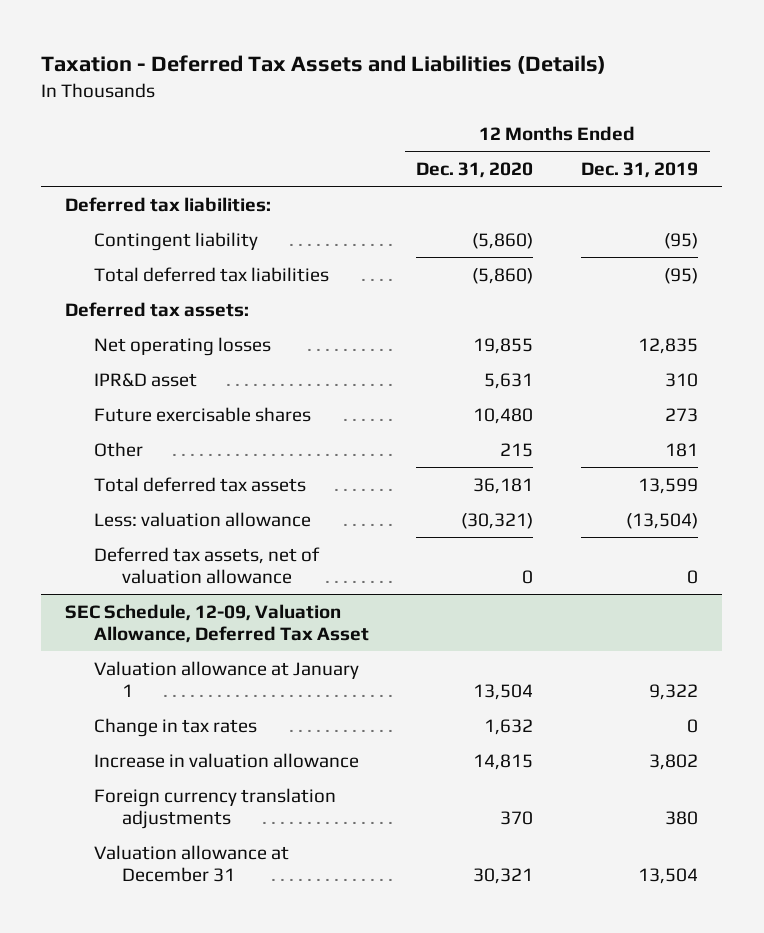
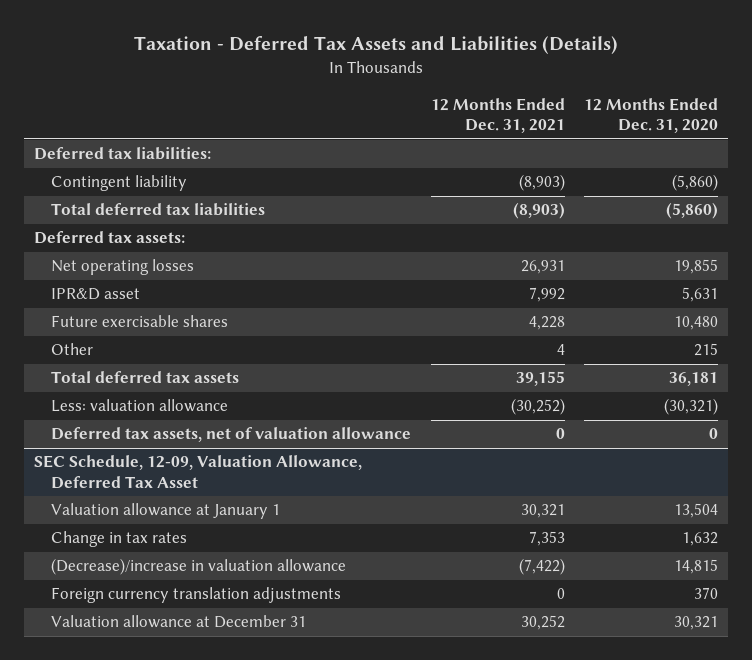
[581,161,699,178] Dec. 31, 2019 -> none
none -> [430,97,565,134] 12 Months Ended Dec. 31, 2021
[93,752,359,768] Increase in valuation allowance -> [51,558,347,576] (Decrease)/increase in valuation allowance

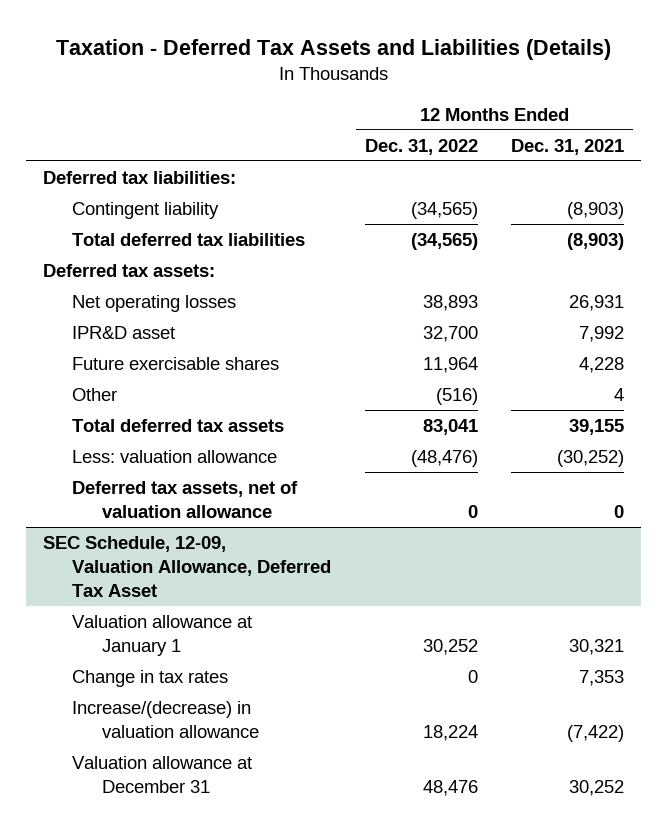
[584,97,719,134] 12 Months Ended Dec. 31, 2020 -> none
none -> [364,138,478,155] Dec. 31, 2022
[51,587,342,604] Foreign currency translation adjustments -> none
[51,558,347,576] (Decrease)/increase in valuation allowance -> [72,700,259,739] Increase/(decrease) in valuation allowance

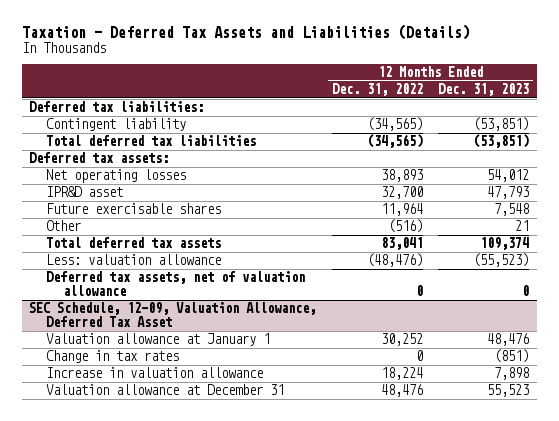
[511,138,625,155] Dec. 31, 2021 -> none
none -> [438,83,530,97] Dec. 31, 2023
[72,700,259,739] Increase/(decrease) in valuation allowance -> [46,367,264,379] Increase in valuation allowance

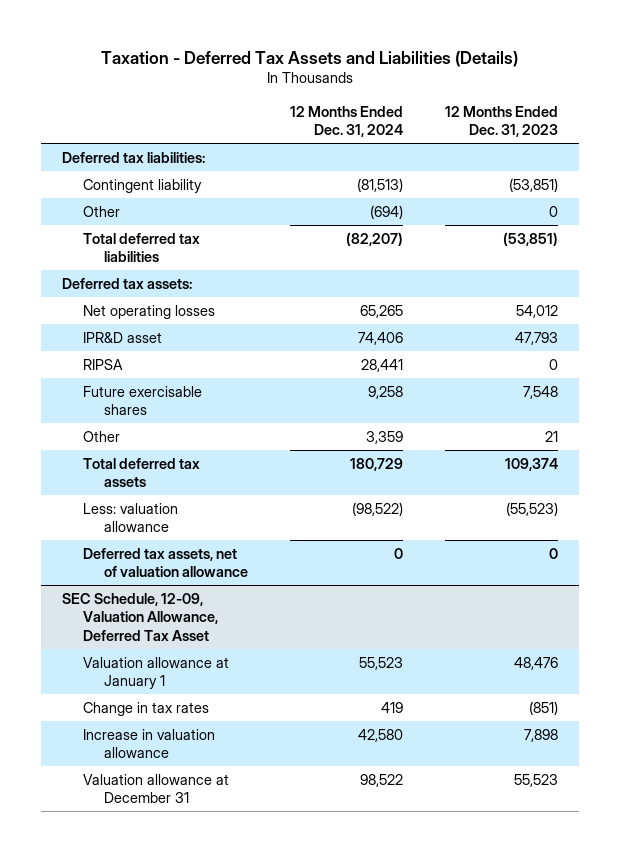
[331,83,423,97] Dec. 31, 2022 -> none
none -> [289,106,403,138] 12 Months Ended Dec. 31, 2024
none -> [82,205,120,217] Other
none -> [82,358,123,370] RIPSA

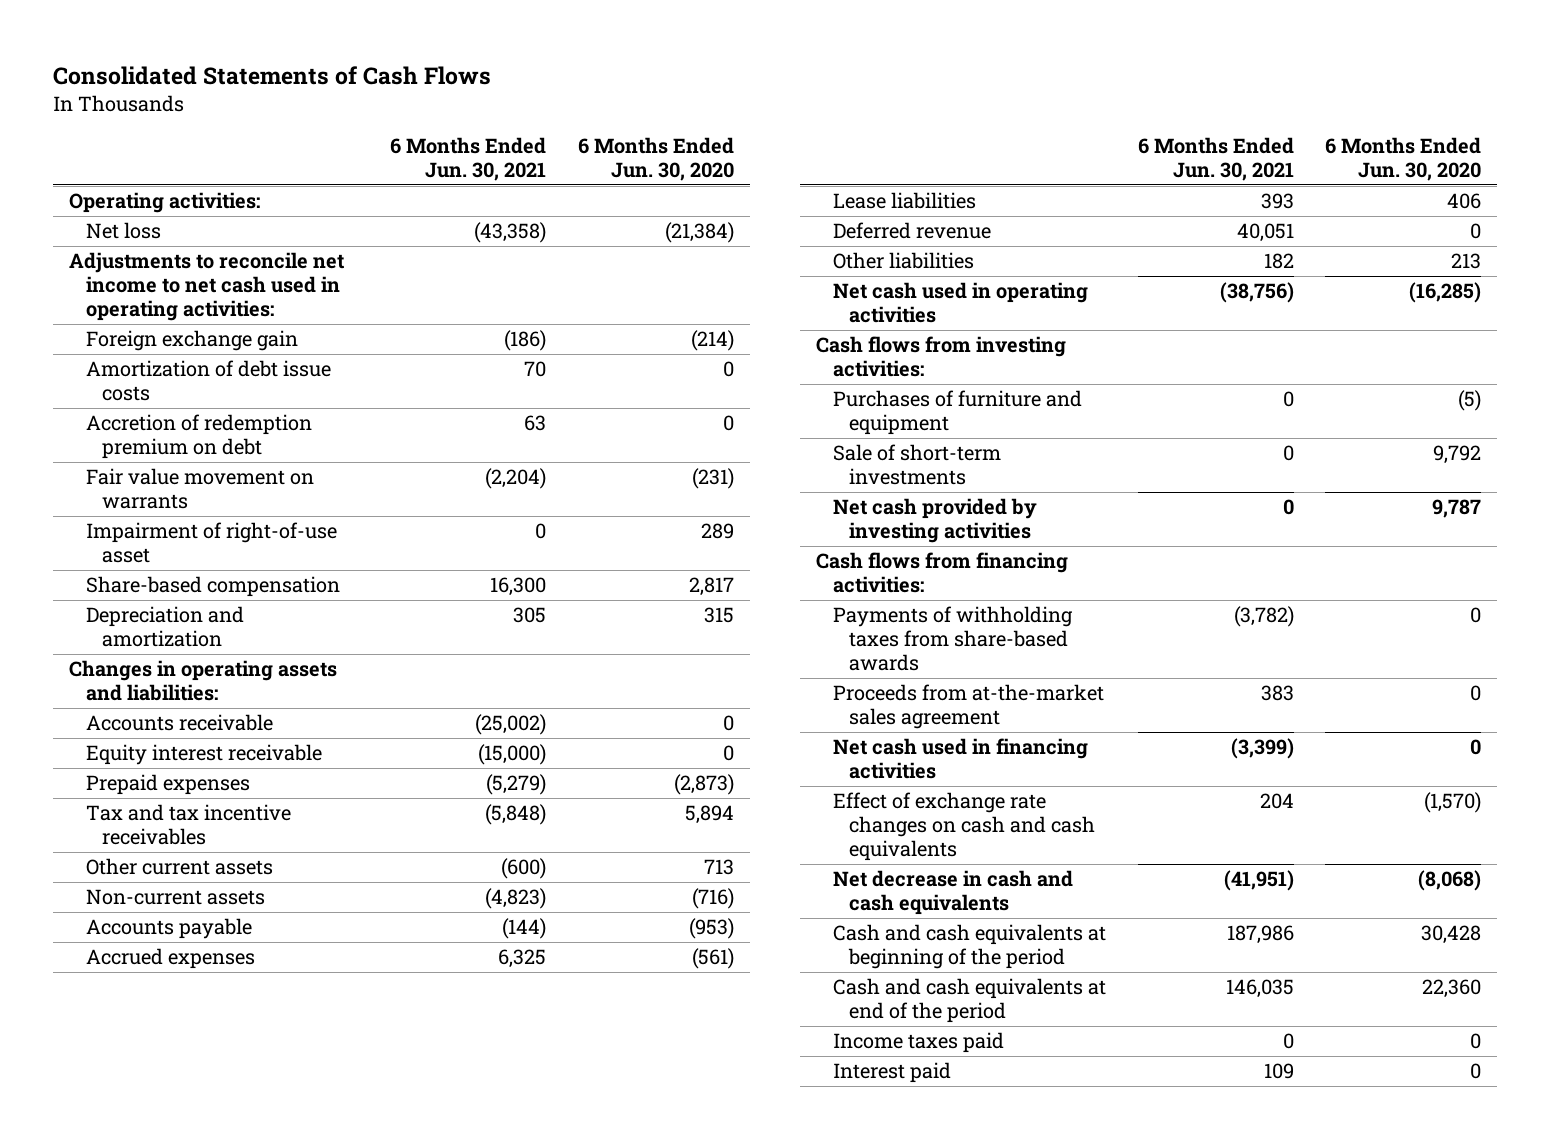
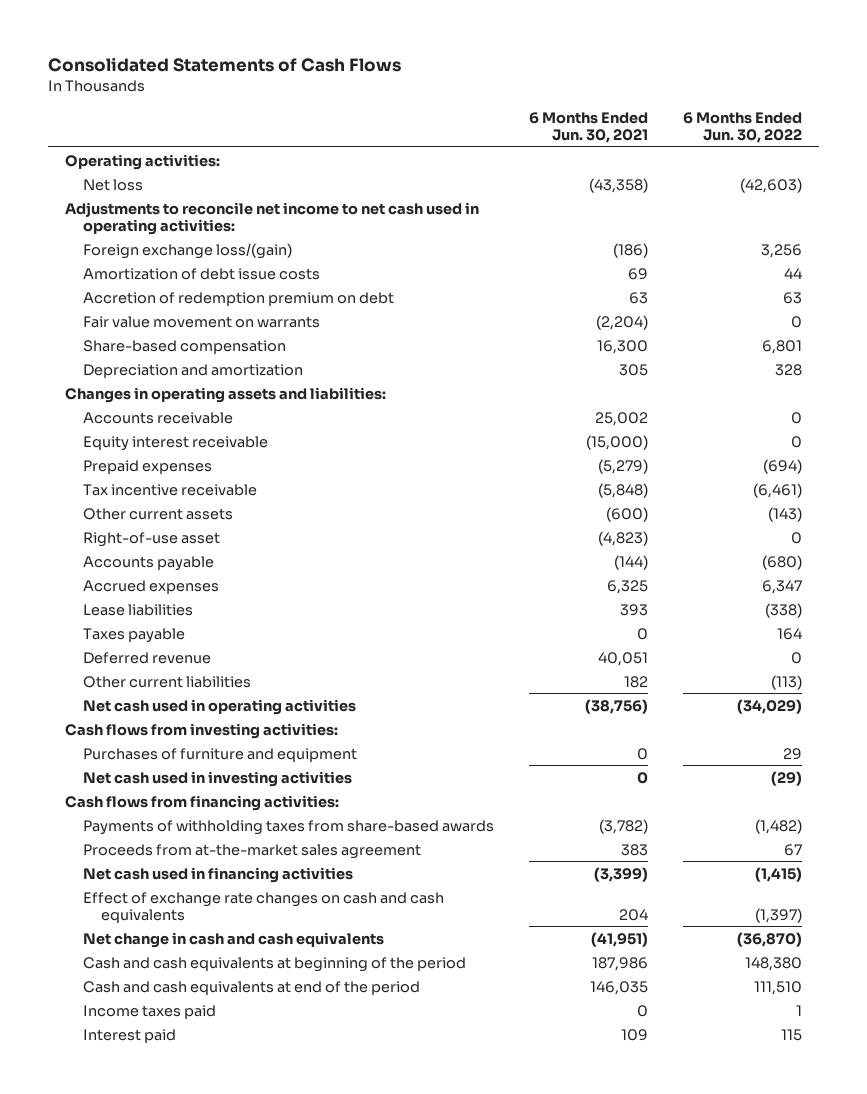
[578,137,735,182] 6 Months Ended Jun. 30, 2020 -> none
none -> [682,112,802,144] 6 Months Ended Jun. 30, 2022
[85,330,298,352] Foreign exchange gain -> [83,242,293,259] Foreign exchange loss/(gain)
[524,361,547,378] 70 -> [628,267,649,280] 69
[85,522,337,564] Impairment of right-of-use asset -> none
[475,714,547,736] (25,002) -> [595,411,649,426] 25,002
[85,804,291,846] Tax and tax incentive receivables -> [83,483,258,496] Tax incentive receivable
[85,889,265,906] Non-current assets -> [83,531,221,547] Right-of-use asset
none -> [83,627,186,643] Taxes payable
[832,252,974,270] Other liabilities -> [83,675,252,688] Other current liabilities
[832,444,1001,486] Sale of short-term investments -> none
[832,498,1037,544] Net cash provided by investing activities -> [83,770,353,787] Net cash used in investing activities
[832,870,1073,916] Net decrease in cash and cash equivalents -> [83,931,385,948] Net change in cash and cash equivalents

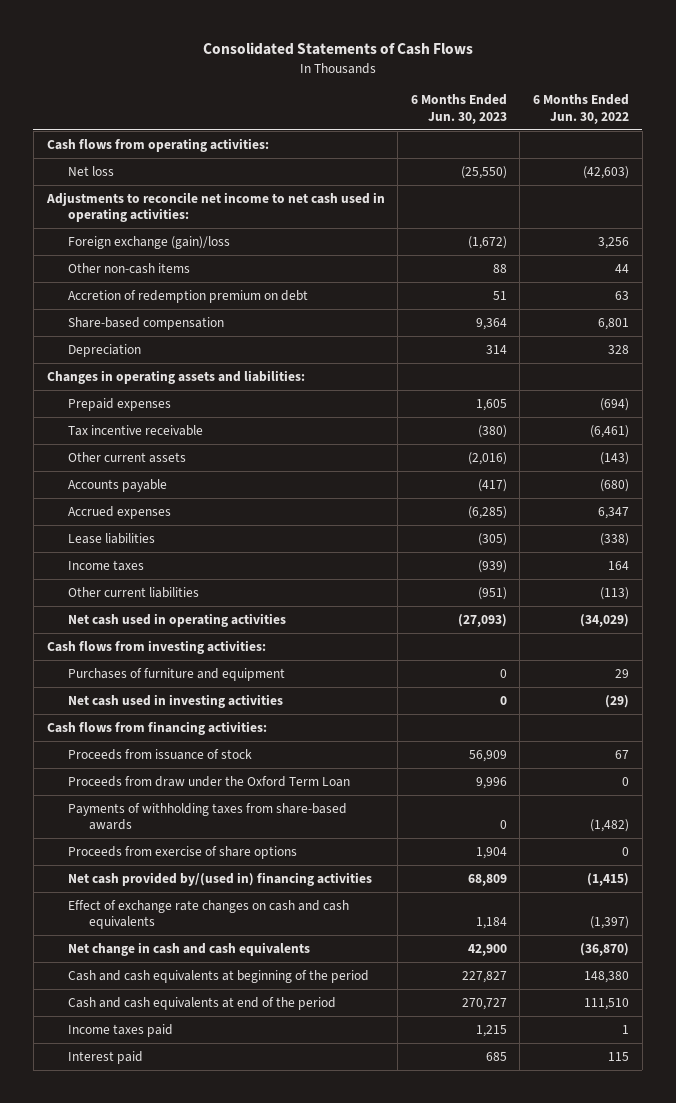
[529,112,649,144] 6 Months Ended Jun. 30, 2021 -> none
none -> [410,94,507,124] 6 Months Ended Jun. 30, 2023
[65,153,221,170] Operating activities: -> [46,137,269,152] Cash flows from operating activities:
[83,242,293,259] Foreign exchange loss/(gain) -> [67,235,230,249] Foreign exchange (gain)/loss
[83,267,321,280] Amortization of debt issue costs -> [67,262,190,274] Other non-cash items
[83,315,321,328] Fair value movement on warrants -> none
[83,363,304,378] Depreciation and amortization -> [67,343,141,357] Depreciation
[83,411,234,424] Accounts receivable -> none
[83,435,269,451] Equity interest receivable -> none
[83,531,221,547] Right-of-use asset -> none
[83,651,212,664] Deferred revenue -> none
[83,627,186,643] Taxes payable -> [67,559,144,571] Income taxes
none -> [67,748,252,760] Proceeds from issuance of stock
none -> [67,775,350,787] Proceeds from draw under the Oxford Term Loan
[83,843,422,859] Proceeds from at-the-market sales agreement -> none
none -> [67,845,297,859] Proceeds from exercise of share options
[83,866,354,883] Net cash used in financing activities -> [67,871,372,886] Net cash provided by/(used in) financing activities

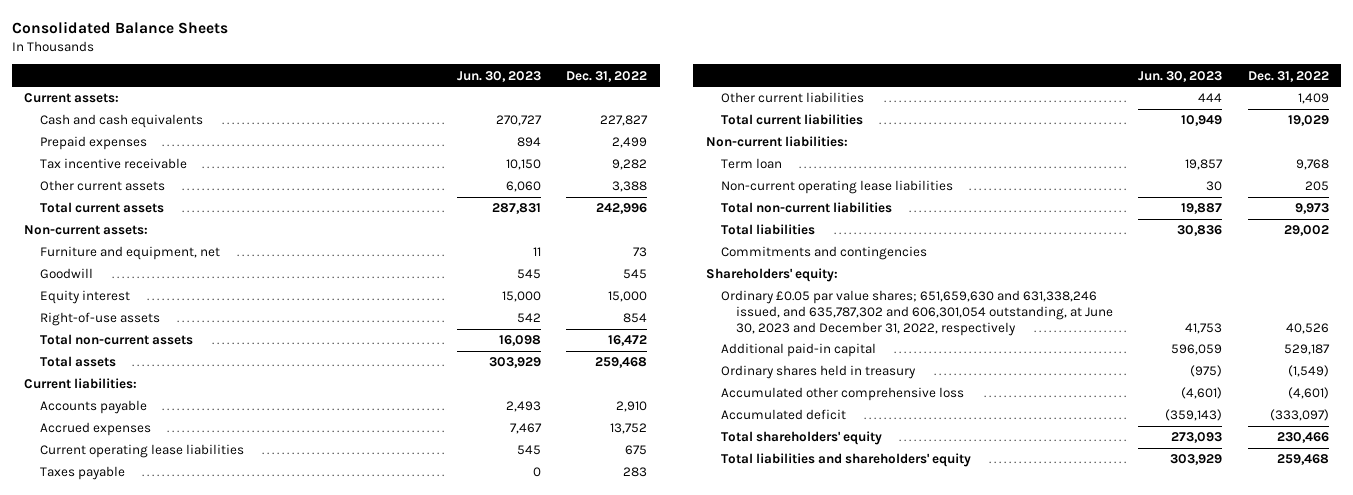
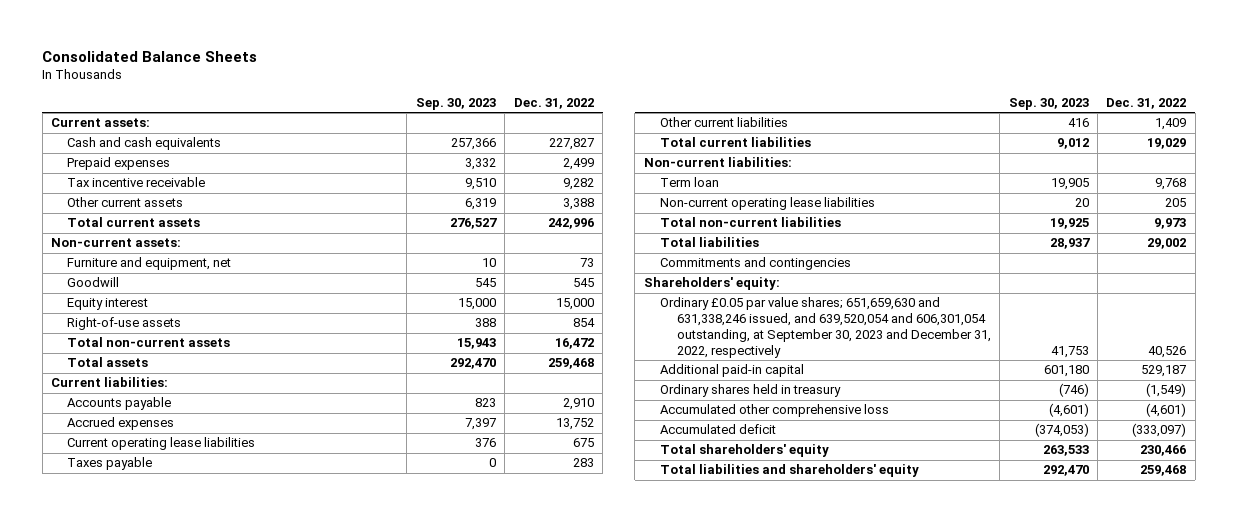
[457,70,542,82] Jun. 30, 2023 -> none
none -> [415,97,496,110] Sep. 30, 2023
[721,290,1114,336] Ordinary £0.05 par value shares; 651,659,630 and 631,338,246 issued, and 635,787,302 and 606,301,054 outstanding, at June 30, 2023 and December 31, 2022, respectively -> [660,297,991,358] Ordinary £0.05 par value shares; 651,659,630 and 631,338,246 issued, and 639,520,054 and 606,301,054 outstanding, at September 30, 2023 and December 31, 2022, respectively

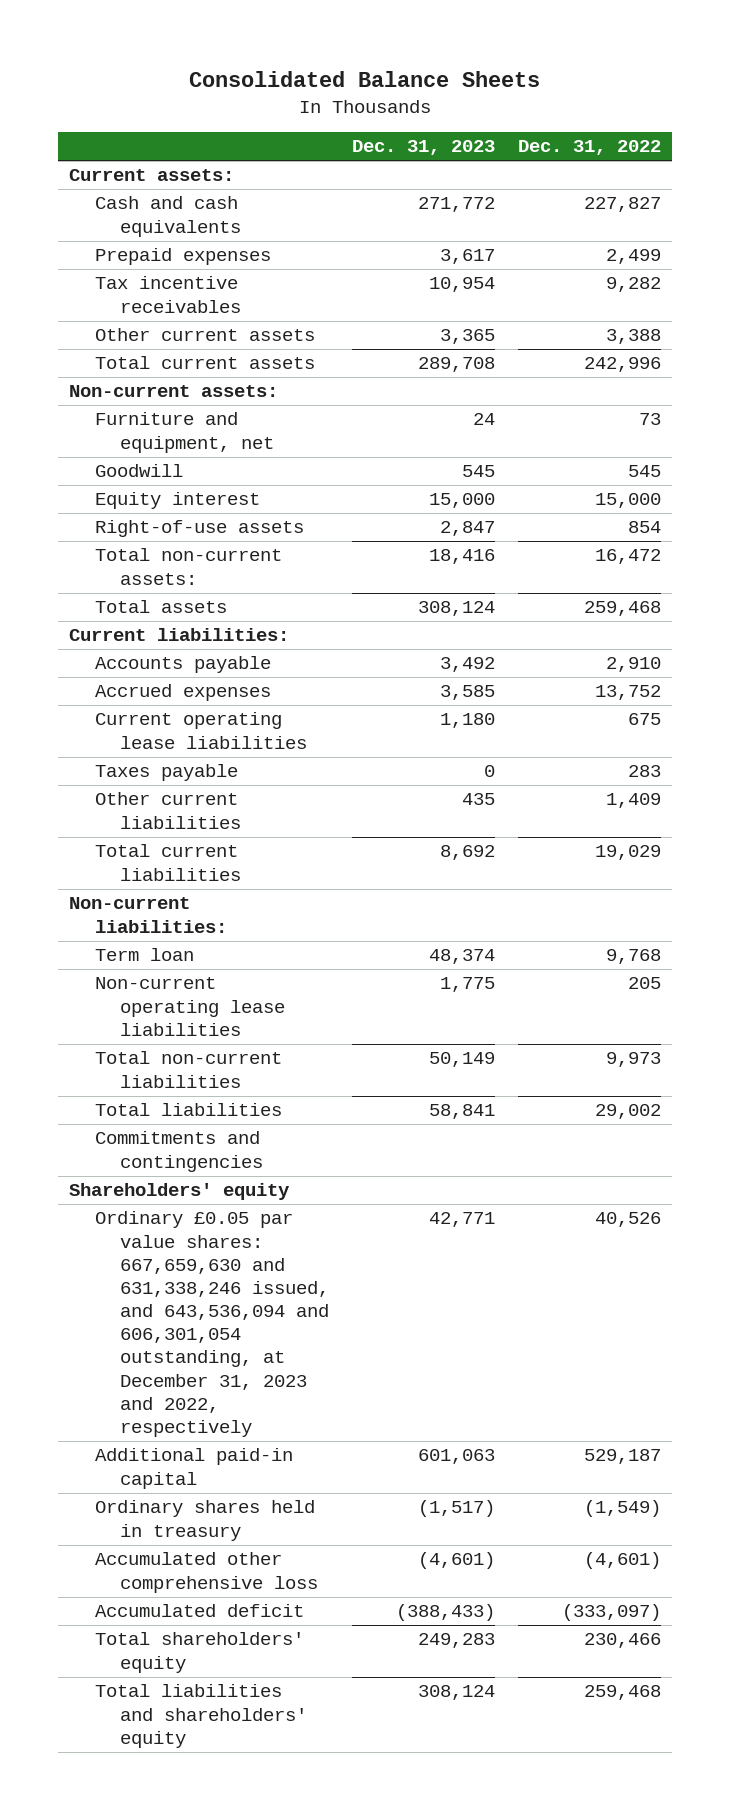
[415,97,496,110] Sep. 30, 2023 -> none
none -> [351,140,495,156] Dec. 31, 2023
[67,177,206,188] Tax incentive receivable -> [94,276,242,313] Tax incentive receivables
[67,337,231,348] Total non-current assets -> [94,548,282,585] Total non-current assets:
[643,277,780,291] Shareholders' equity: -> [69,1183,291,1201] Shareholders' equity
[660,297,991,358] Ordinary £0.05 par value shares; 651,659,630 and 631,338,246 issued, and 639,520,054 and 606,301,054 outstanding, at September 30, 2023 and December 31, 2022, respectively -> [94,1211,330,1437] Ordinary £0.05 par value shares: 667,659,630 and 631,338,246 issued, and 643,536,094 and 606,301,054 outstanding, at December 31, 2023 and 2022, respectively

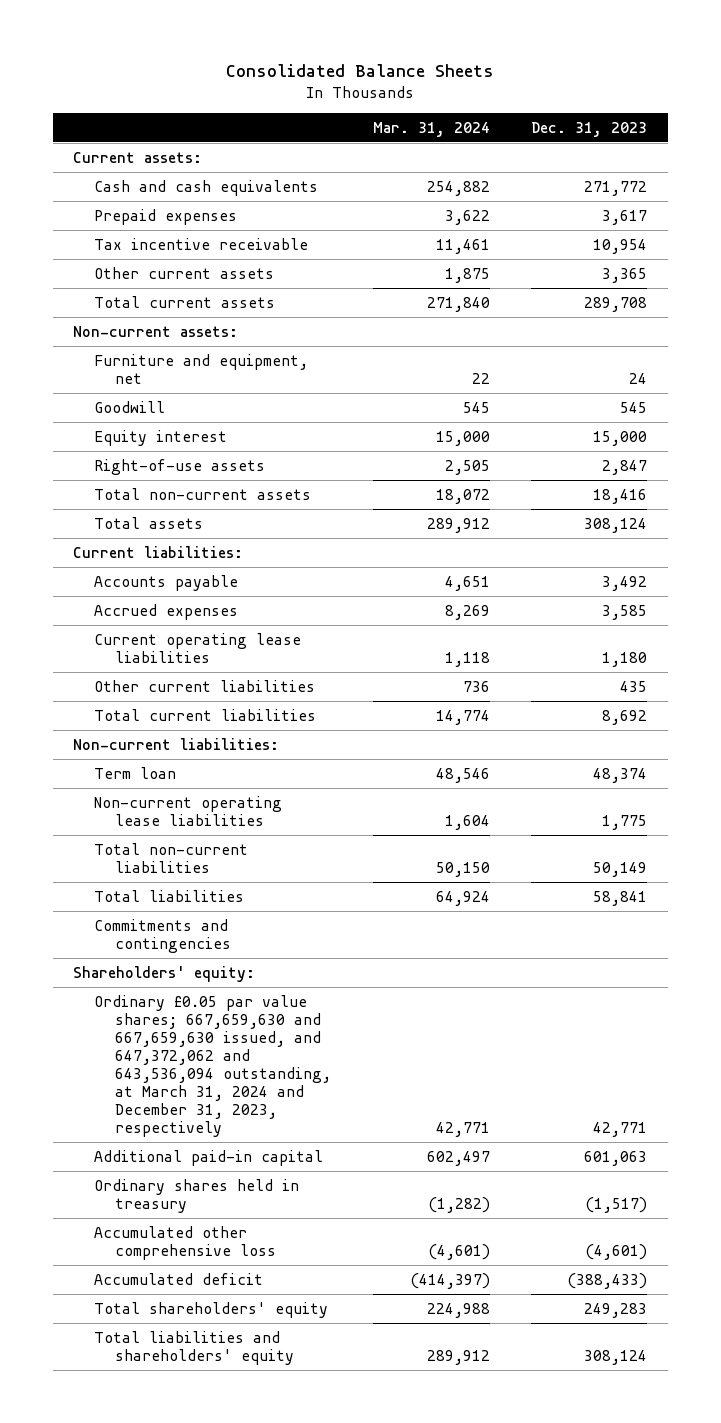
[517,140,661,156] Dec. 31, 2022 -> none
none -> [372,121,490,137] Mar. 31, 2024
[94,276,242,313] Tax incentive receivables -> [94,237,309,250] Tax incentive receivable
[94,548,282,585] Total non-current assets: -> [94,487,312,500] Total non-current assets
[94,764,238,782] Taxes payable -> none
[69,1183,291,1201] Shareholders' equity -> [73,965,256,982] Shareholders' equity:
[94,1211,330,1437] Ordinary £0.05 par value shares: 667,659,630 and 631,338,246 issued, and 643,536,094 and 606,301,054 outstanding, at December 31, 2023 and 2022, respectively -> [94,994,332,1137] Ordinary £0.05 par value shares; 667,659,630 and 667,659,630 issued, and 647,372,062 and 643,536,094 outstanding, at March 31, 2024 and December 31, 2023, respectively

